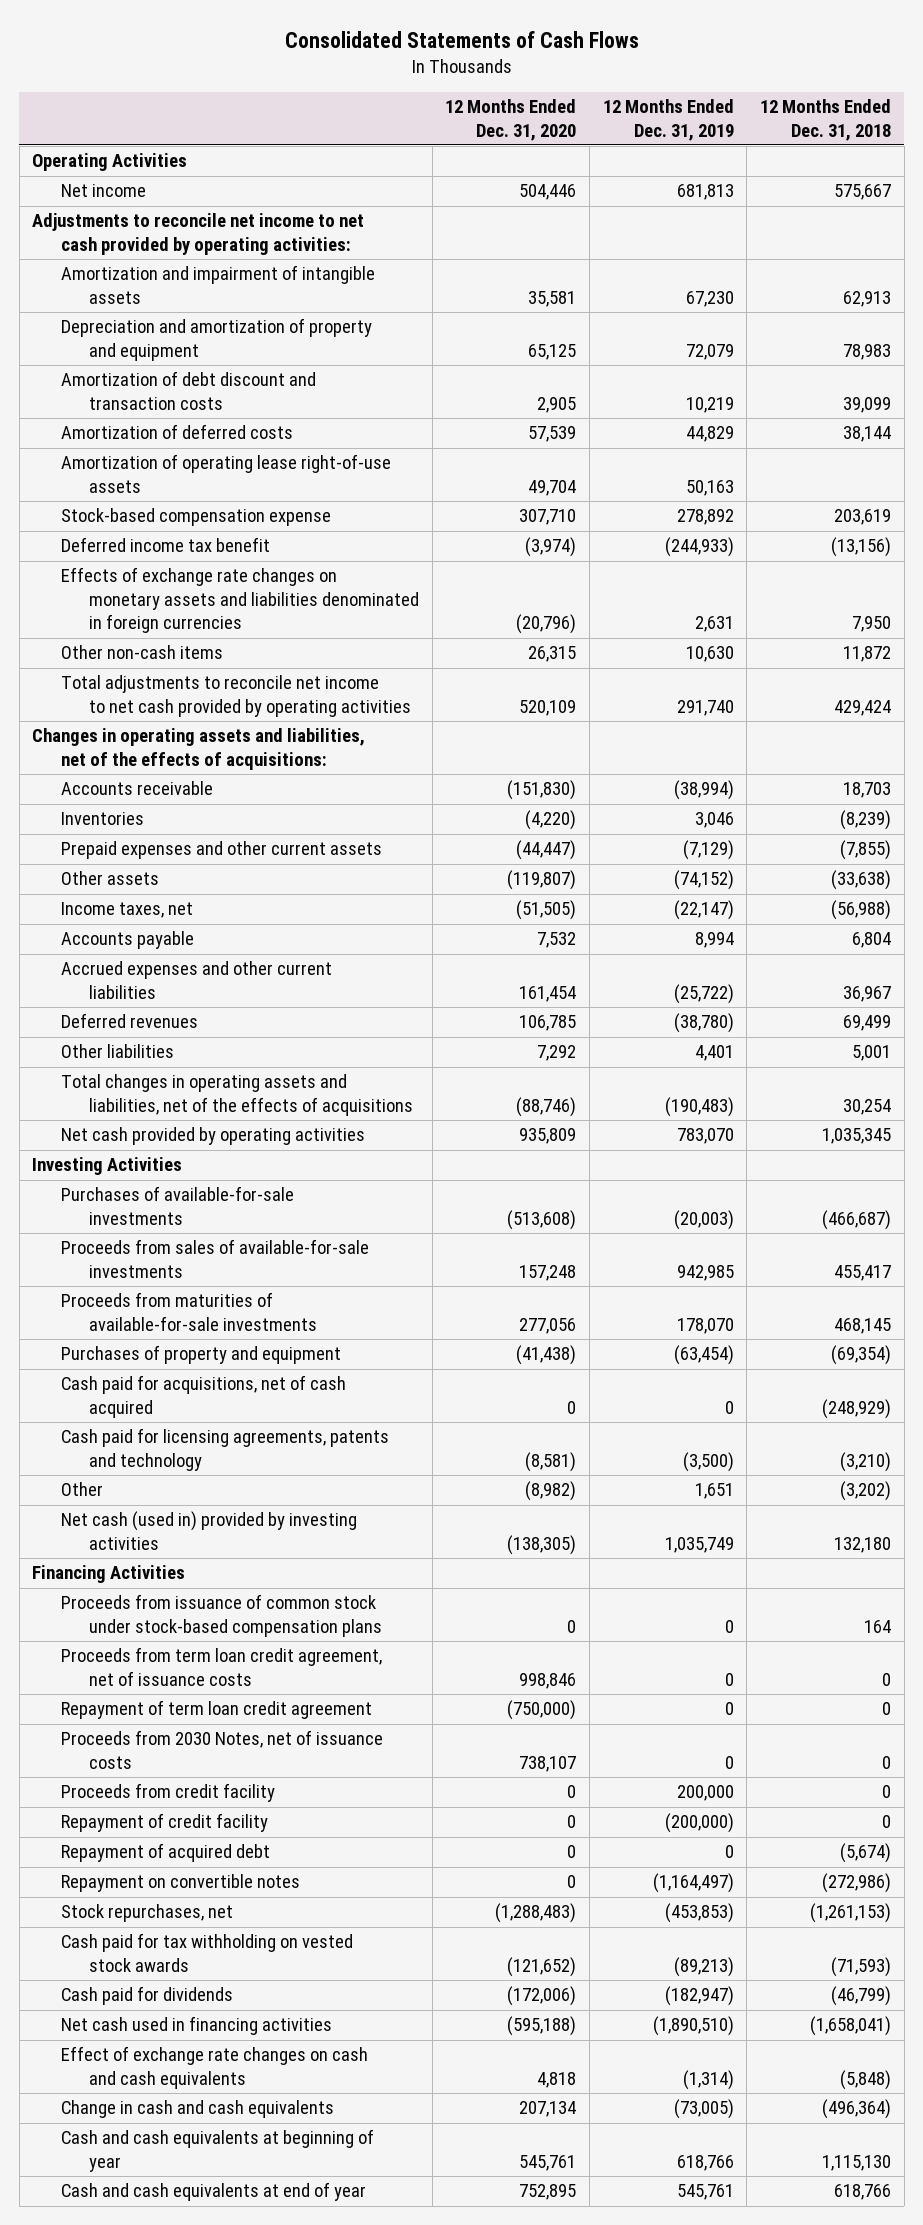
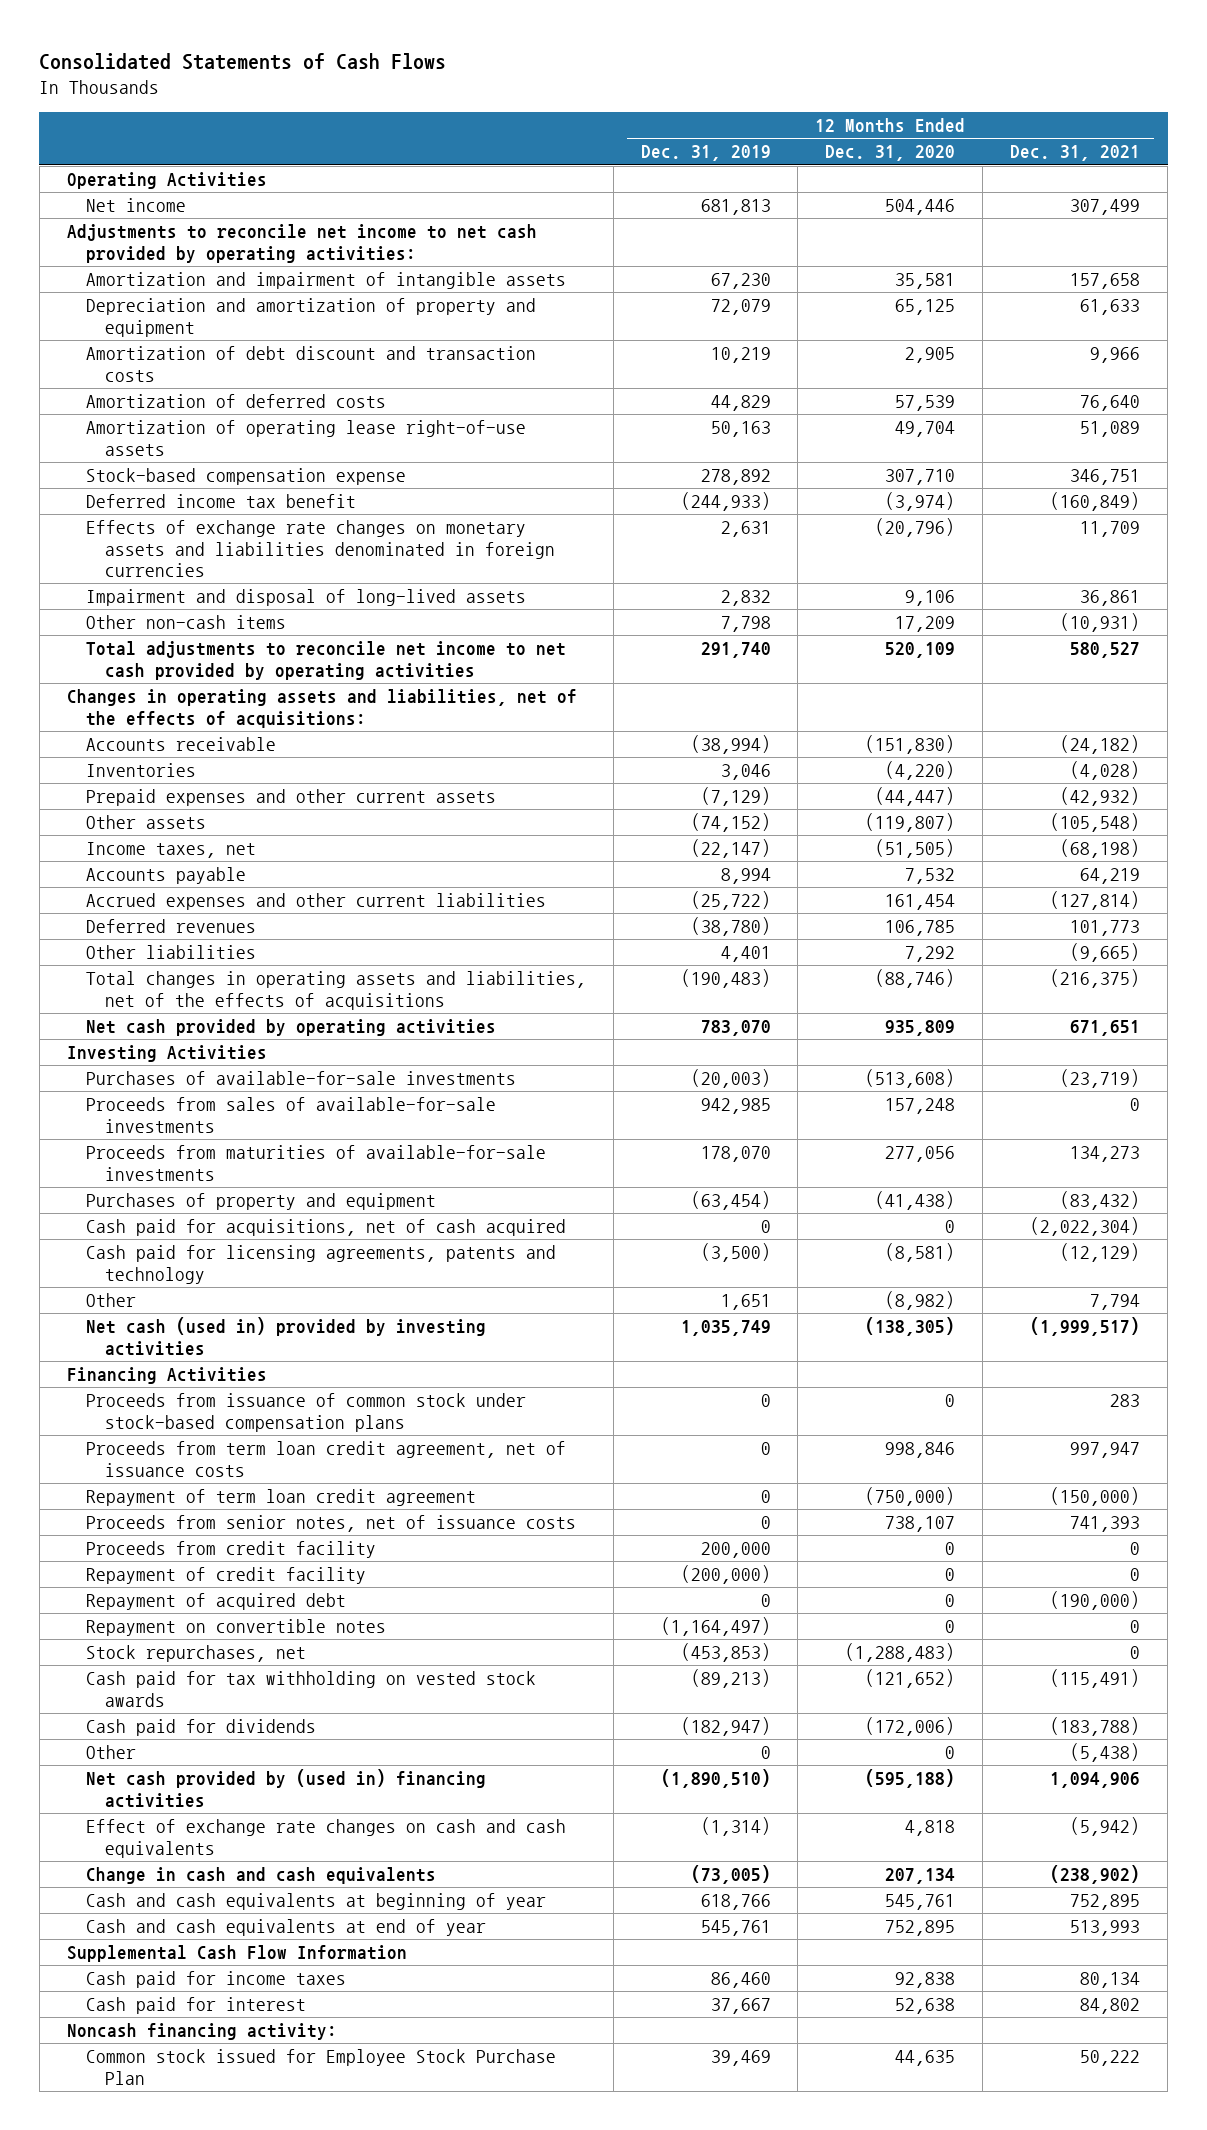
[760,99,892,141] 12 Months Ended Dec. 31, 2018 -> none
none -> [1010,145,1141,162] Dec. 31, 2021
none -> [85,589,526,607] Impairment and disposal of long-lived assets
[528,646,577,663] 26,315 -> [895,616,956,633] 17,209
[685,646,734,663] 10,630 -> [720,616,771,633] 7,798
[60,1730,383,1769] Proceeds from 2030 Notes, net of issuance costs -> [85,1515,576,1533] Proceeds from senior notes, net of issuance costs
none -> [85,1745,136,1760] Other
[60,2016,332,2036] Net cash used in financing activities -> [85,1769,486,1808] Net cash provided by (used in) financing activities
none -> [66,1945,407,1963] Supplemental Cash Flow Information
none -> [85,1971,346,1989] Cash paid for income taxes
none -> [85,1997,306,2015] Cash paid for interest
none -> [66,2023,337,2041] Noncash financing activity:
none -> [85,2049,556,2085] Common stock issued for Employee Stock Purchase Plan

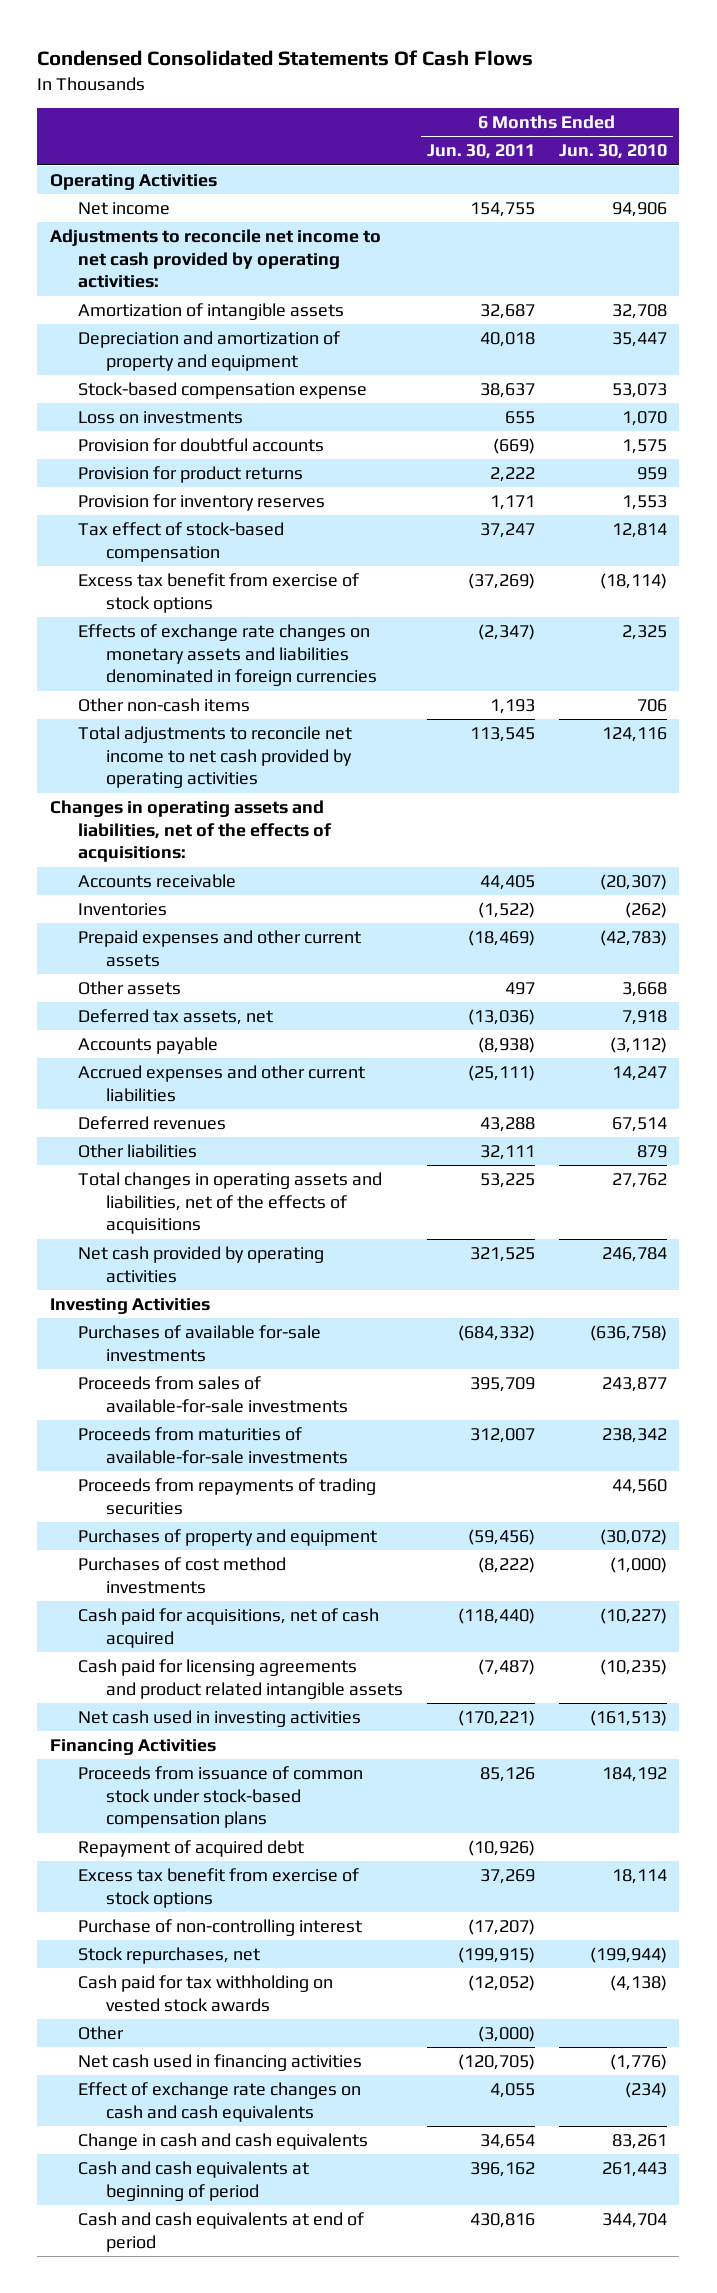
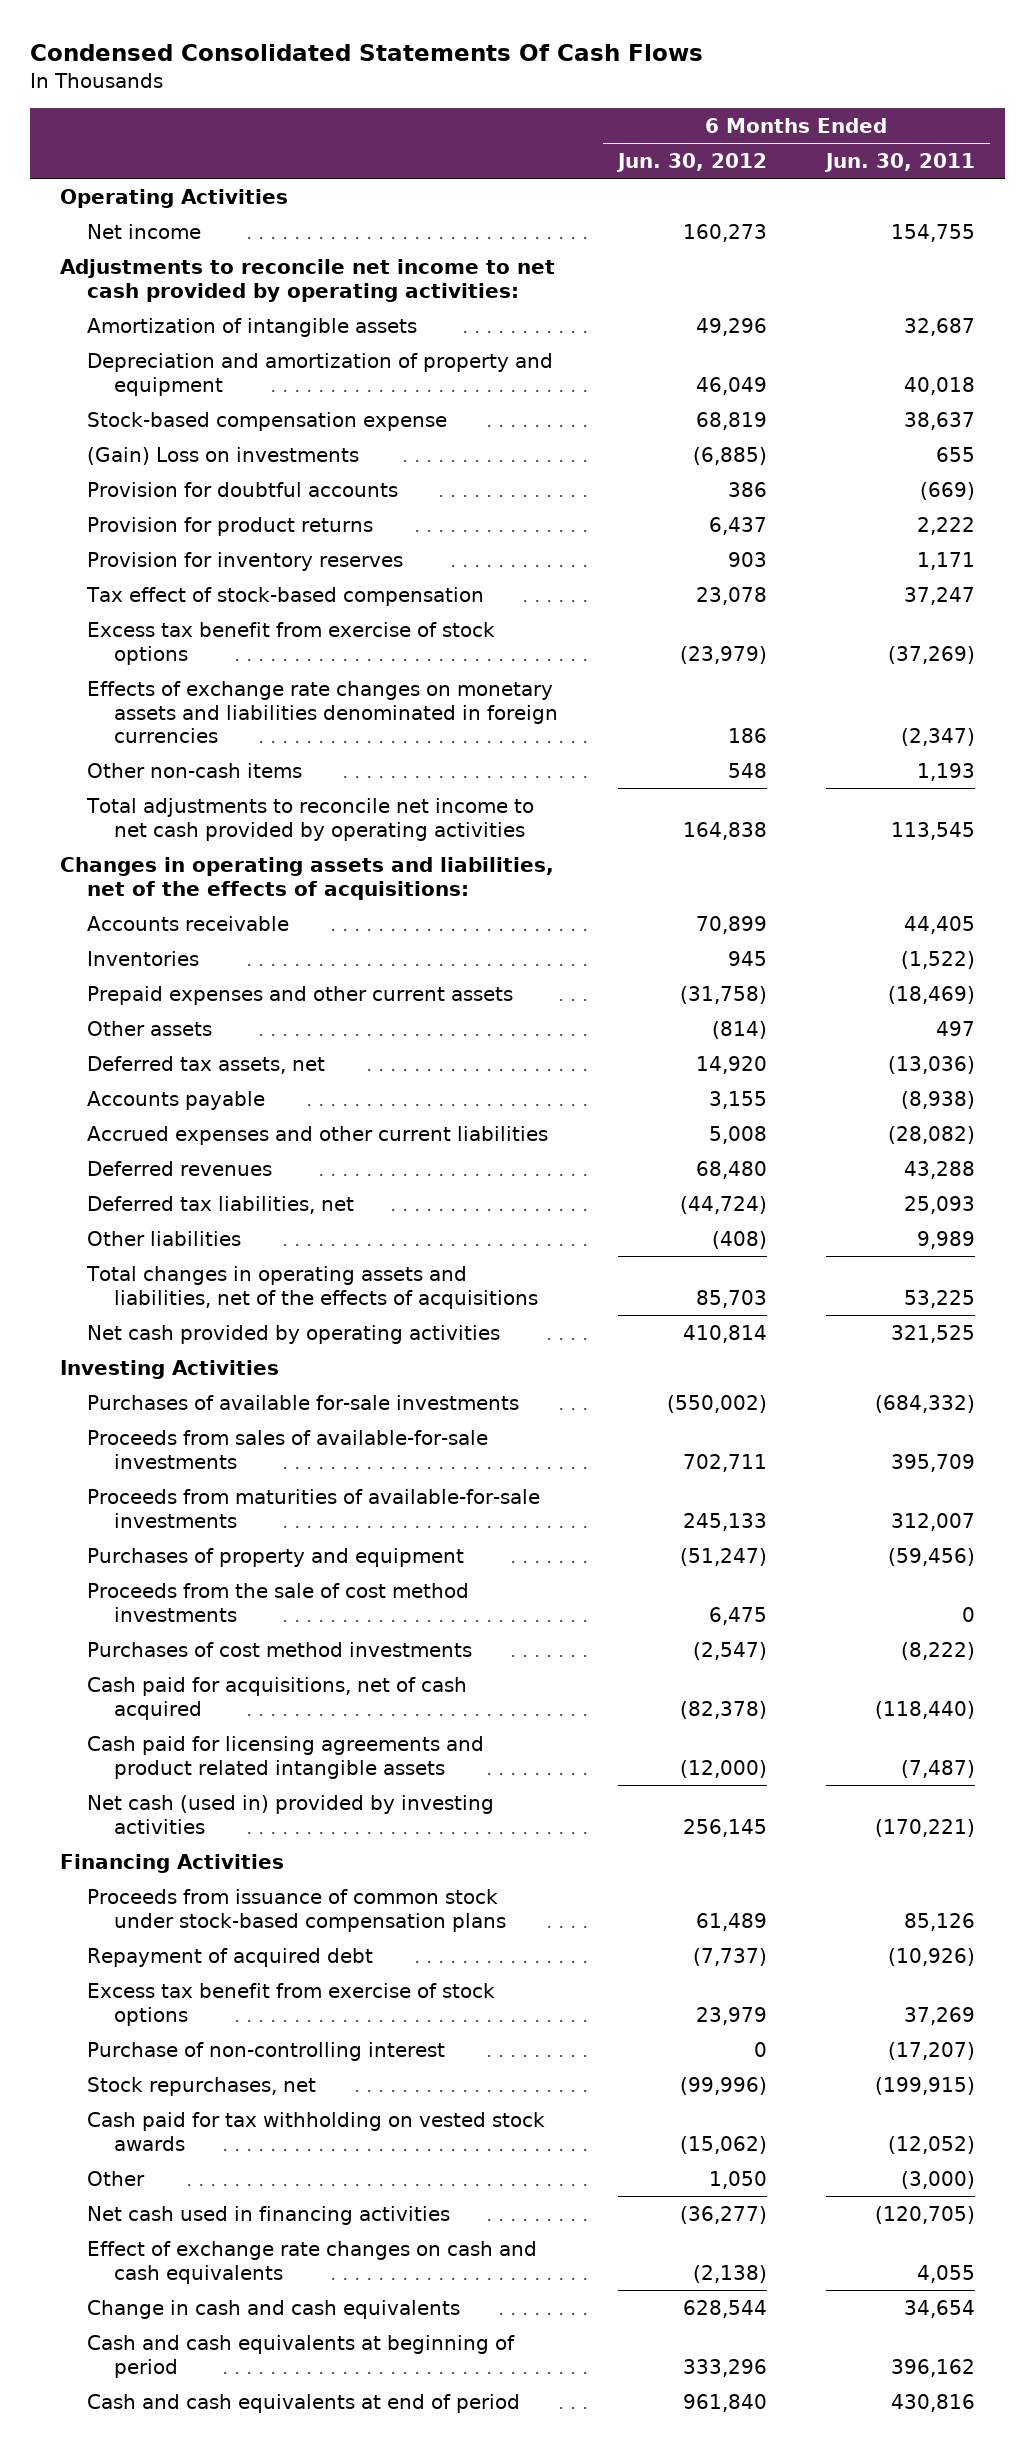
[559,144,668,160] Jun. 30, 2010 -> none
none -> [615,153,767,173] Jun. 30, 2012
[77,411,243,425] Loss on investments -> [86,446,359,465] (Gain) Loss on investments
[468,1065,536,1082] (25,111) -> [888,1125,976,1144] (28,082)
none -> [86,1195,354,1214] Deferred tax liabilities, net
[480,1145,536,1161] 32,111 -> [917,1230,976,1249] 9,989
[77,1478,376,1515] Proceeds from repayments of trading securities -> none
none -> [86,1582,469,1622] Proceeds from the sale of cost method investments
[77,1710,361,1728] Net cash used in investing activities -> [86,1794,494,1834] Net cash (used in) provided by investing activities

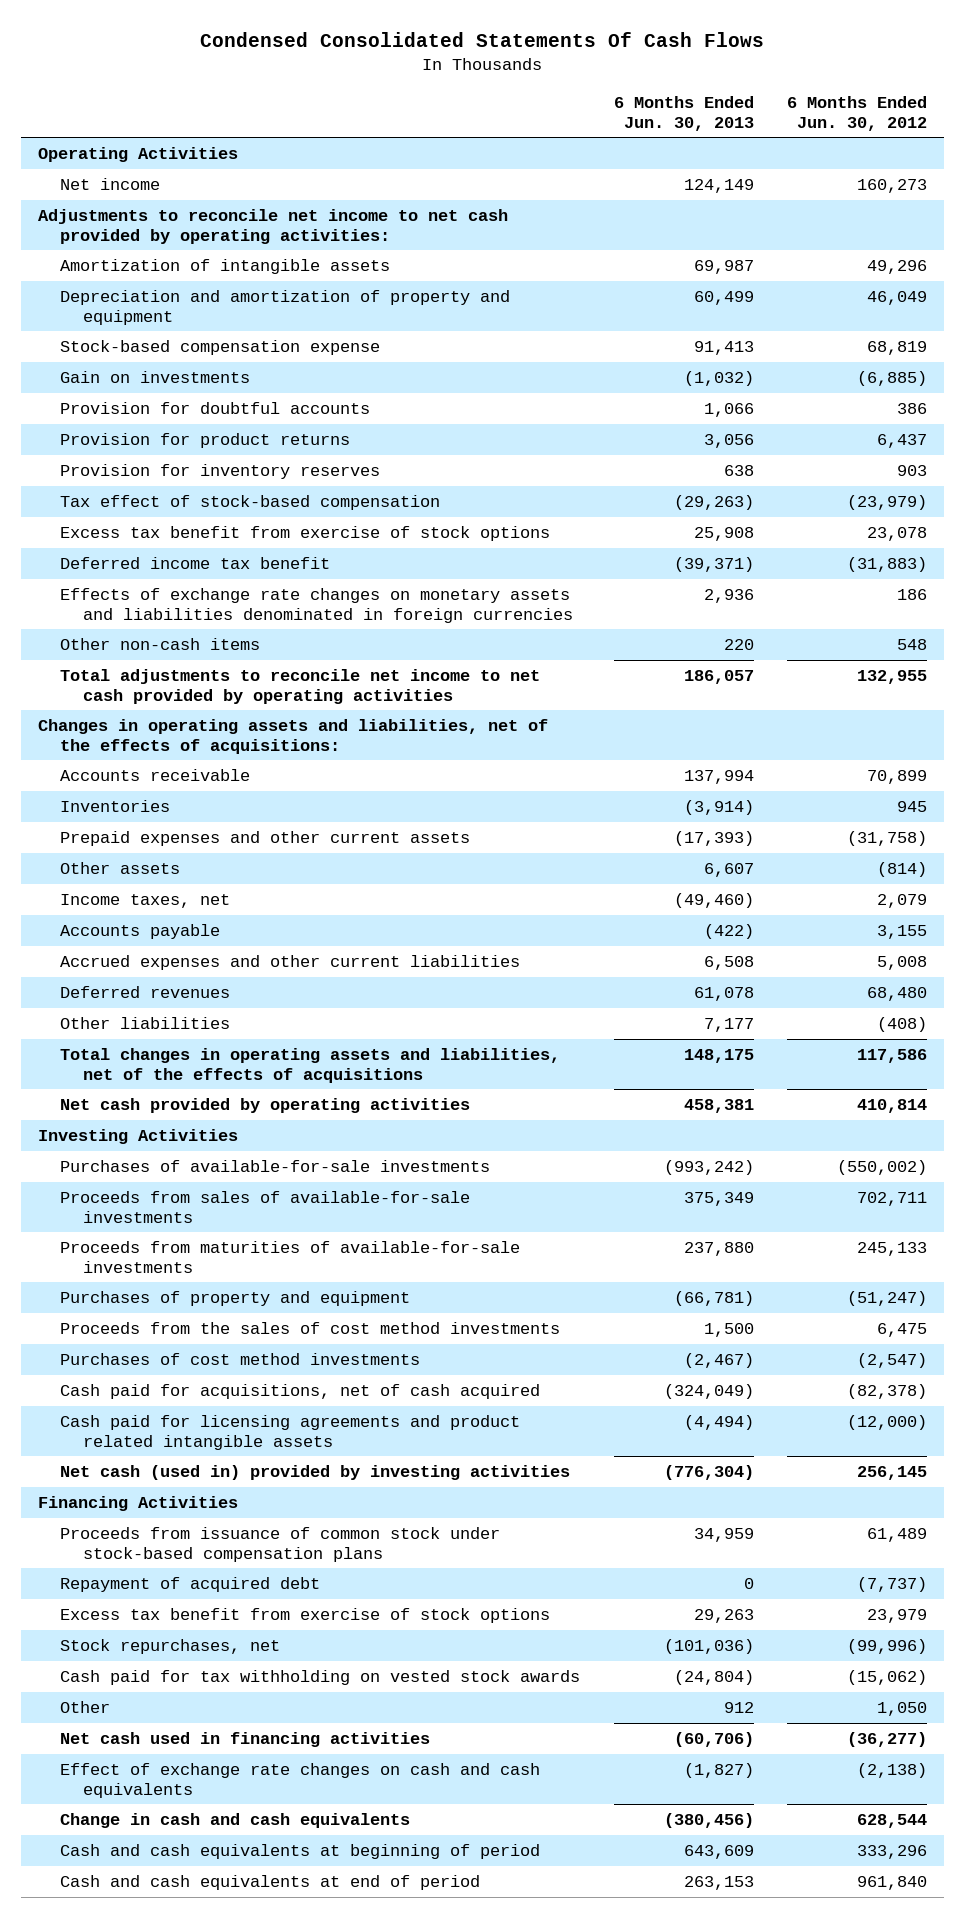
[824,153,976,173] Jun. 30, 2011 -> none
none -> [613,95,754,131] 6 Months Ended Jun. 30, 2013
[86,446,359,465] (Gain) Loss on investments -> [60,370,251,383] Gain on investments
[695,586,767,605] 23,078 -> [847,494,928,510] (23,979)
[679,645,767,664] (23,979) -> [867,526,928,541] 23,078
none -> [60,556,331,569] Deferred income tax benefit
[682,821,767,840] 164,838 -> [857,669,928,684] 132,955
[86,1055,325,1074] Deferred tax assets, net -> none
none -> [60,893,231,908] Income taxes, net
[86,1195,354,1214] Deferred tax liabilities, net -> none
[695,1289,767,1308] 85,703 -> [857,1048,928,1063] 117,586
[86,1394,519,1410] Purchases of available for-sale investments -> [60,1159,491,1172] Purchases of available-for-sale investments
[86,1582,469,1622] Proceeds from the sale of cost method investments -> [60,1321,561,1334] Proceeds from the sales of cost method investments
[86,2041,445,2061] Purchase of non-controlling interest -> none

